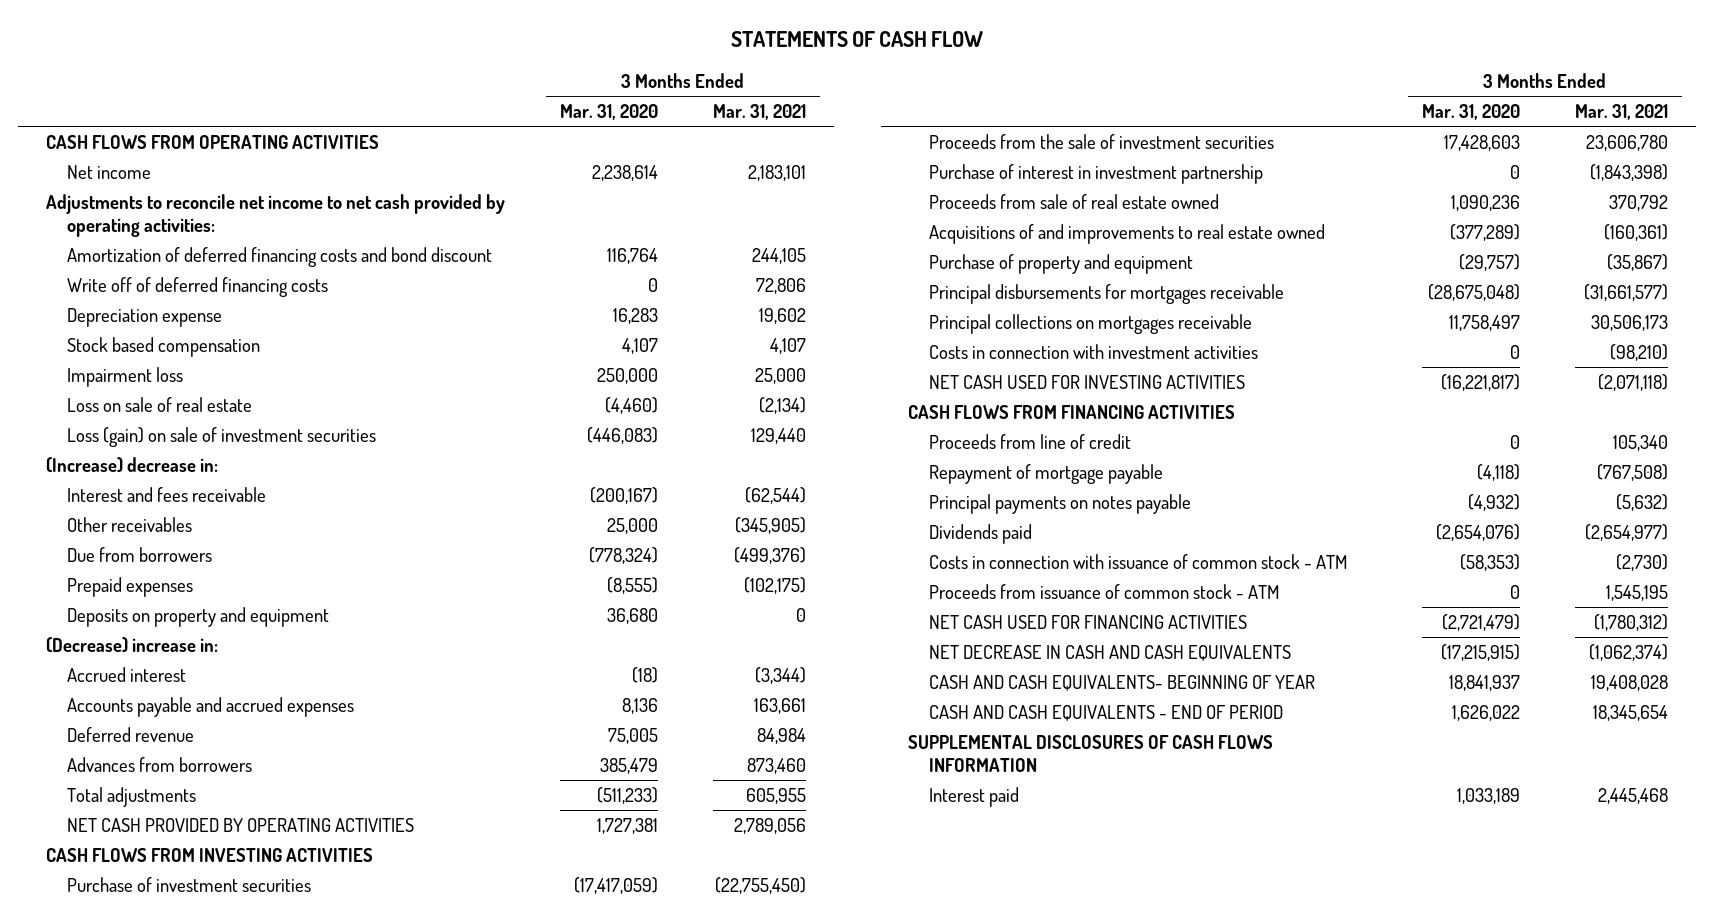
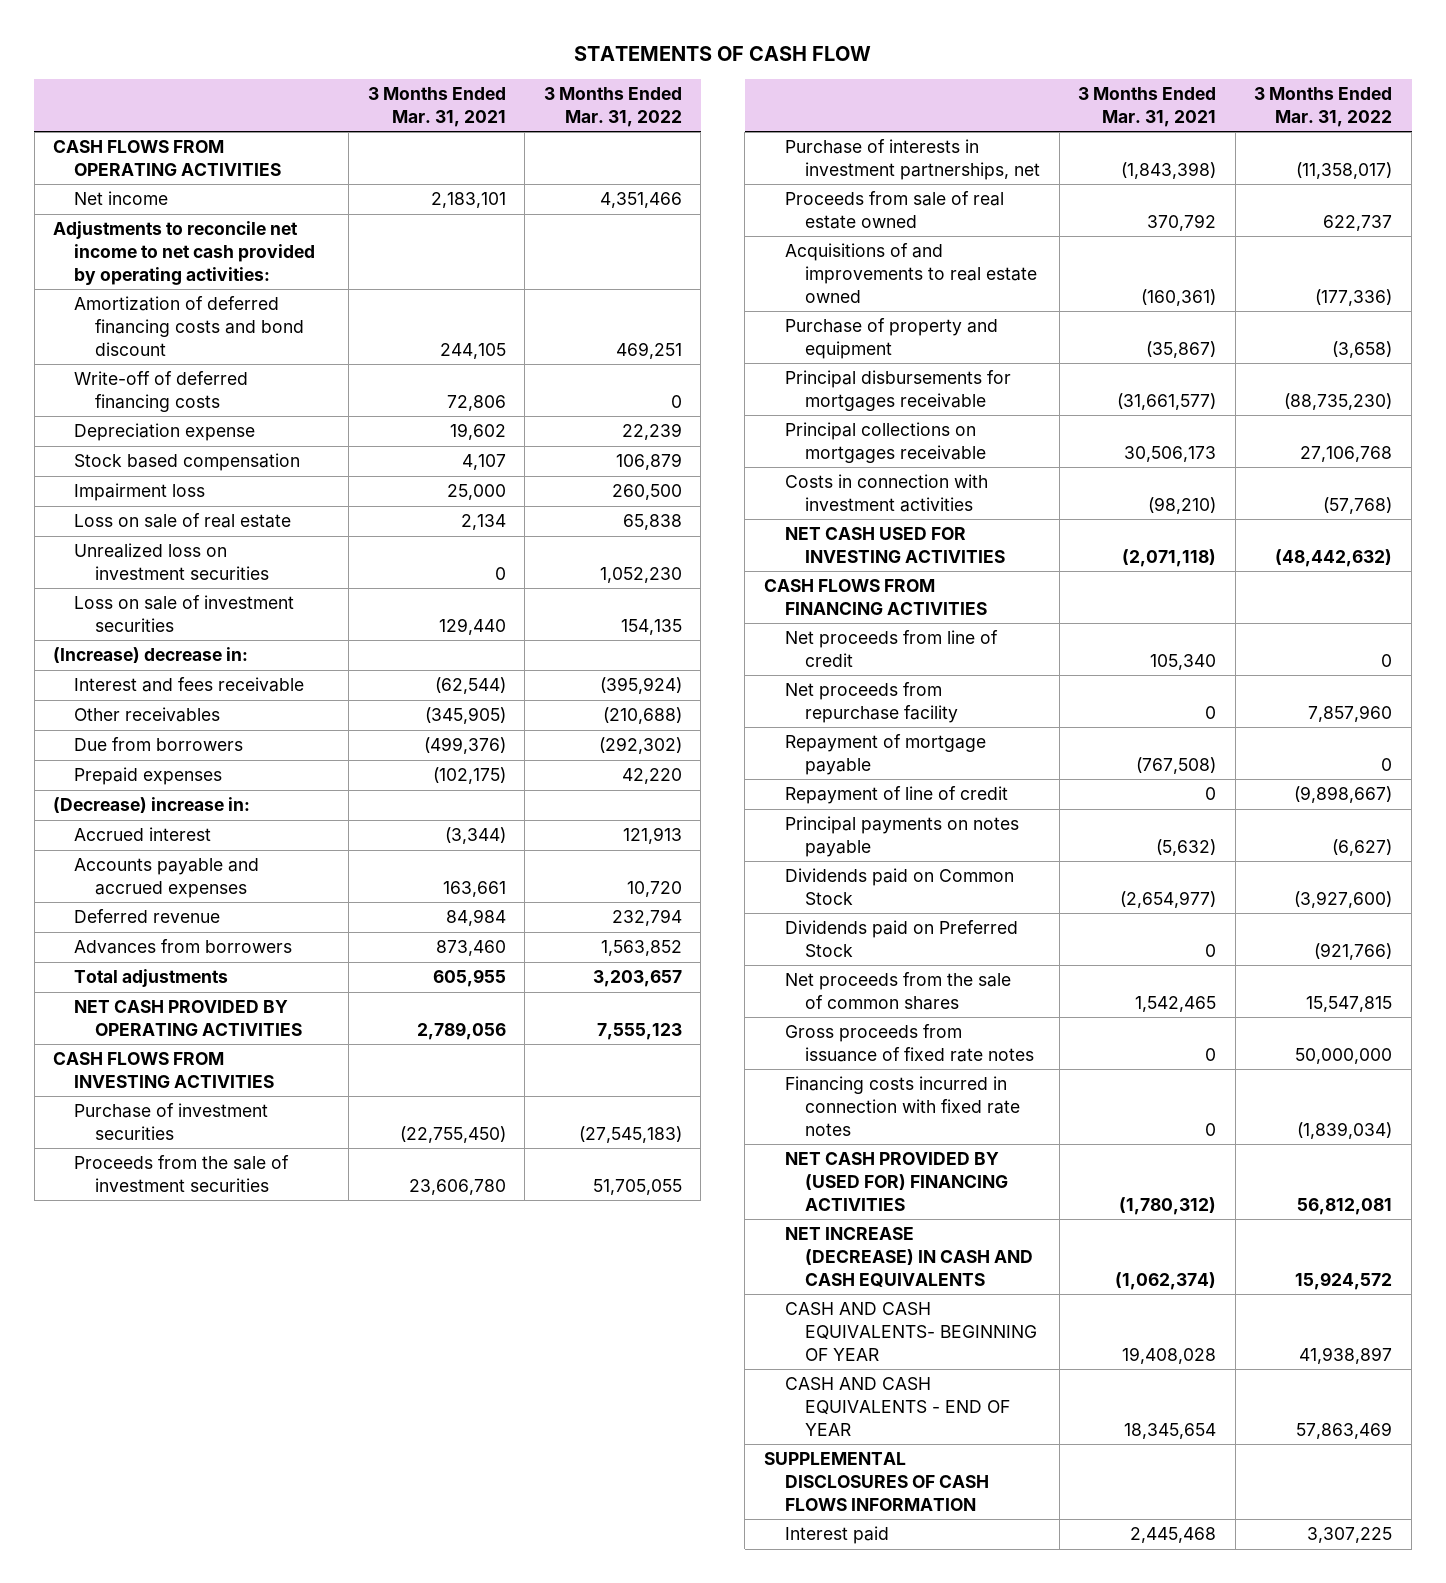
[560,104,659,121] Mar. 31, 2020 -> none
none -> [543,87,682,127] 3 Months Ended Mar. 31, 2022
[67,276,329,297] Write off of deferred financing costs -> [73,371,248,412] Write-off of deferred financing costs
[759,396,807,414] (2,134) -> [460,514,506,531] 2,134
none -> [73,543,269,580] Unrealized loss on investment securities
[67,426,377,447] Loss (gain) on sale of investment securities -> [73,595,294,632] Loss on sale of investment securities
[67,606,330,627] Deposits on property and equipment -> none
[929,163,1264,184] Purchase of interest in investment partnership -> [784,139,1041,180] Purchase of interests in investment partnerships, net
[929,433,1132,449] Proceeds from line of credit -> [784,630,998,667] Net proceeds from line of credit
none -> [784,682,959,723] Net proceeds from repurchase facility
none -> [784,786,1008,805] Repayment of line of credit
[929,553,1348,569] Costs in connection with issuance of common stock - ATM -> none
[929,523,1033,544] Dividends paid -> [784,868,1014,905] Dividends paid on Common Stock
none -> [784,920,1018,957] Dividends paid on Preferred Stock
[929,583,1280,599] Proceeds from issuance of common stock - ATM -> [784,972,1011,1010] Net proceeds from the sale of common shares
[1606,584,1669,601] 1,545,195 -> [1135,995,1217,1012] 1,542,465
none -> [784,1024,1035,1062] Gross proceeds from issuance of fixed rate notes
none -> [784,1076,1021,1136] Financing costs incurred in connection with fixed rate notes
[929,614,1248,629] NET CASH USED FOR FINANCING ACTIVITIES -> [784,1152,1009,1211] NET CASH PROVIDED BY (USED FOR) FINANCING ACTIVITIES
[929,644,1292,661] NET DECREASE IN CASH AND CASH EQUIVALENTS -> [784,1227,1034,1287] NET INCREASE (DECREASE) IN CASH AND CASH EQUIVALENTS
[929,704,1284,721] CASH AND CASH EQUIVALENTS - END OF PERIOD -> [784,1377,1011,1436] CASH AND CASH EQUIVALENTS - END OF YEAR

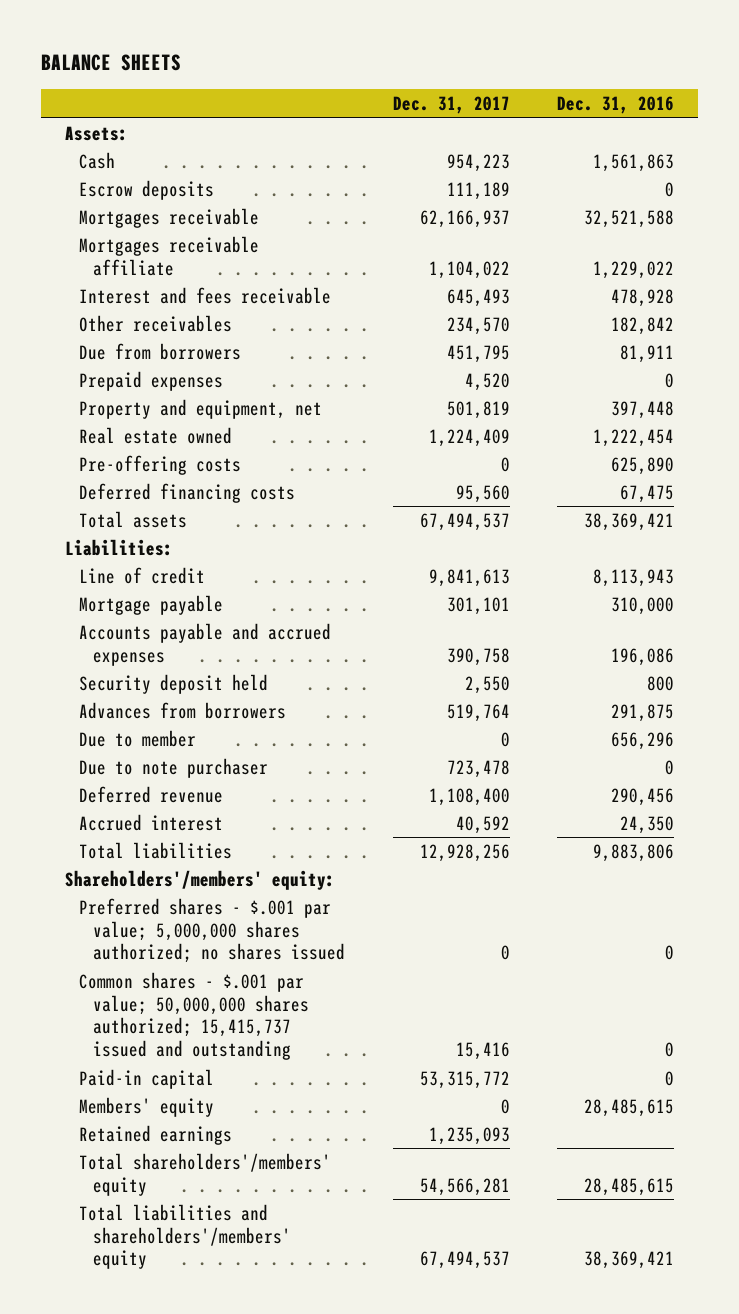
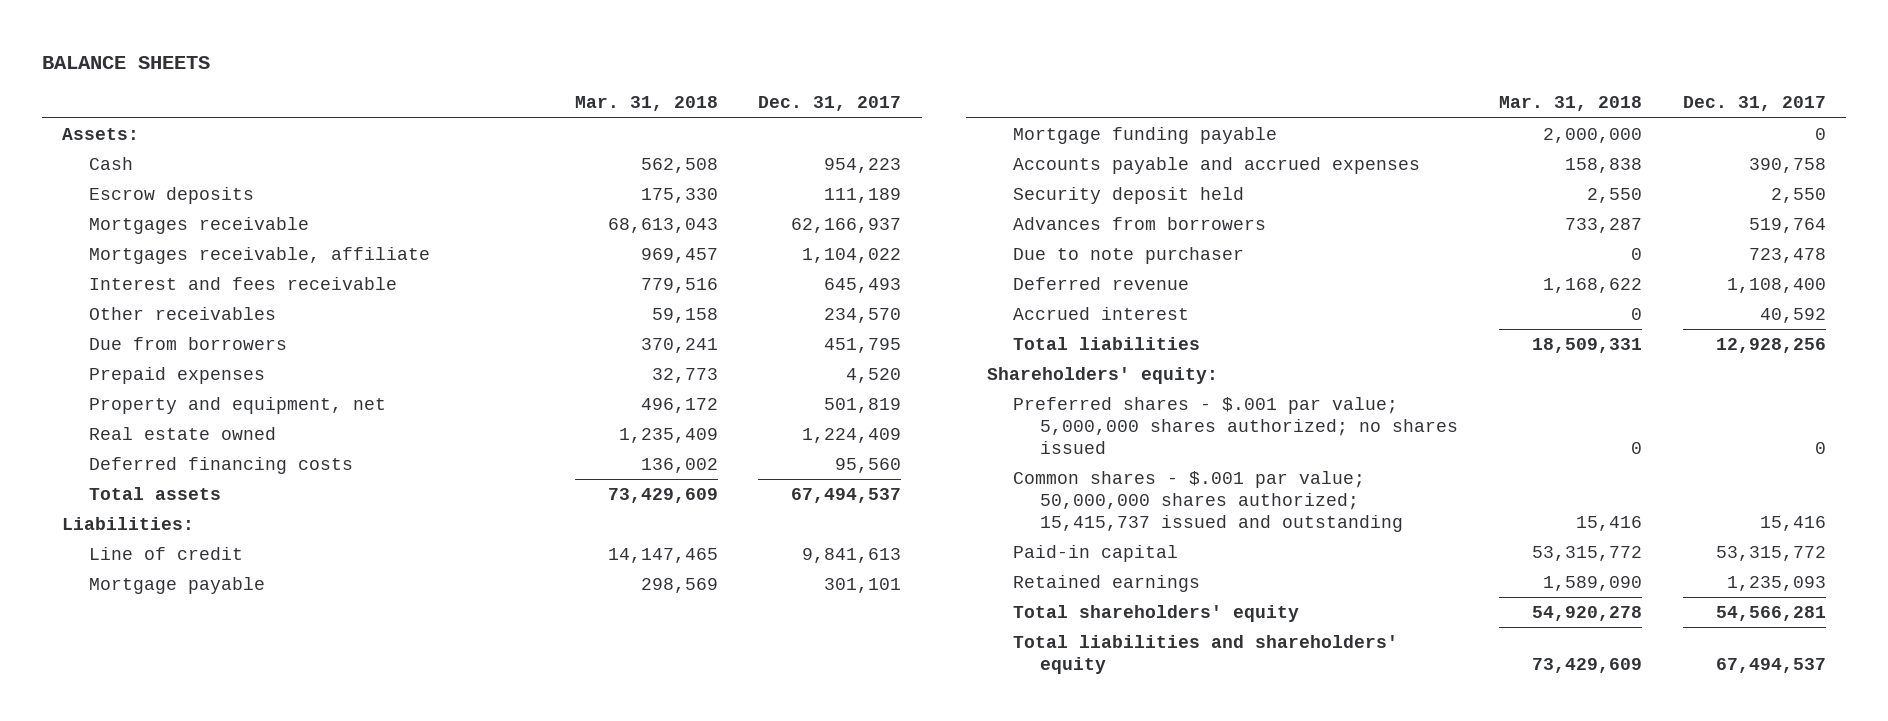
[557,96,675,115] Dec. 31, 2016 -> none
none -> [574,96,718,112] Mar. 31, 2018
[78,235,259,276] Mortgages receivable affiliate -> [88,247,430,265] Mortgages receivable, affiliate
[78,454,241,475] Pre-offering costs -> none
none -> [1013,127,1278,145] Mortgage funding payable
[78,729,196,747] Due to member -> none
[64,869,335,890] Shareholders'/members' equity: -> [986,367,1218,385] Shareholders' equity:
[78,1096,214,1117] Members' equity -> none
[78,1152,331,1196] Total shareholders'/members' equity -> [1013,605,1300,623] Total shareholders' equity
[78,1203,291,1270] Total liabilities and shareholders'/members' equity -> [1013,635,1399,675] Total liabilities and shareholders' equity

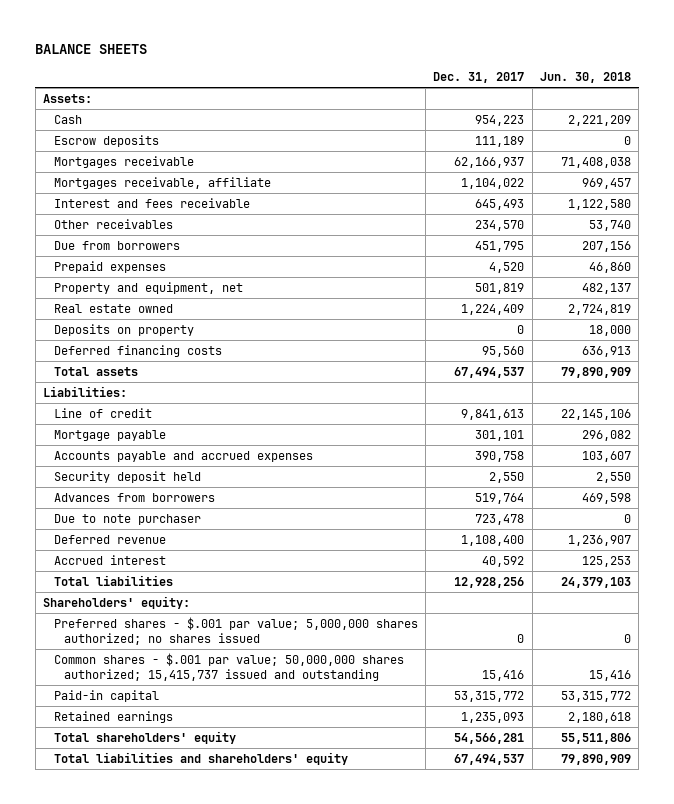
[574,96,718,112] Mar. 31, 2018 -> none
none -> [539,72,631,84] Jun. 30, 2018
none -> [53,323,194,336] Deposits on property
[1013,127,1278,145] Mortgage funding payable -> none

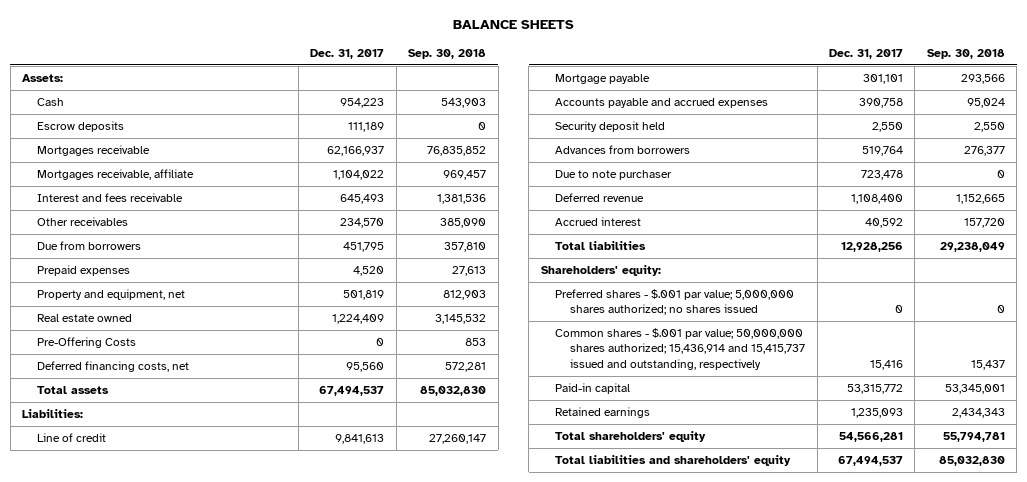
[539,72,631,84] Jun. 30, 2018 -> none
none -> [408,49,487,60] Sep. 30, 2018
[53,323,194,336] Deposits on property -> none
none -> [36,336,136,348] Pre-Offering Costs
[53,344,222,357] Deferred financing costs -> [36,360,189,372] Deferred financing costs, net
[53,652,404,682] Common shares - $.001 par value; 50,000,000 shares authorized; 15,415,737 issued and outstanding -> [555,327,806,370] Common shares - $.001 par value; 50,000,000 shares authorized; 15,436,914 and 15,415,737 issued and outstanding, respectively

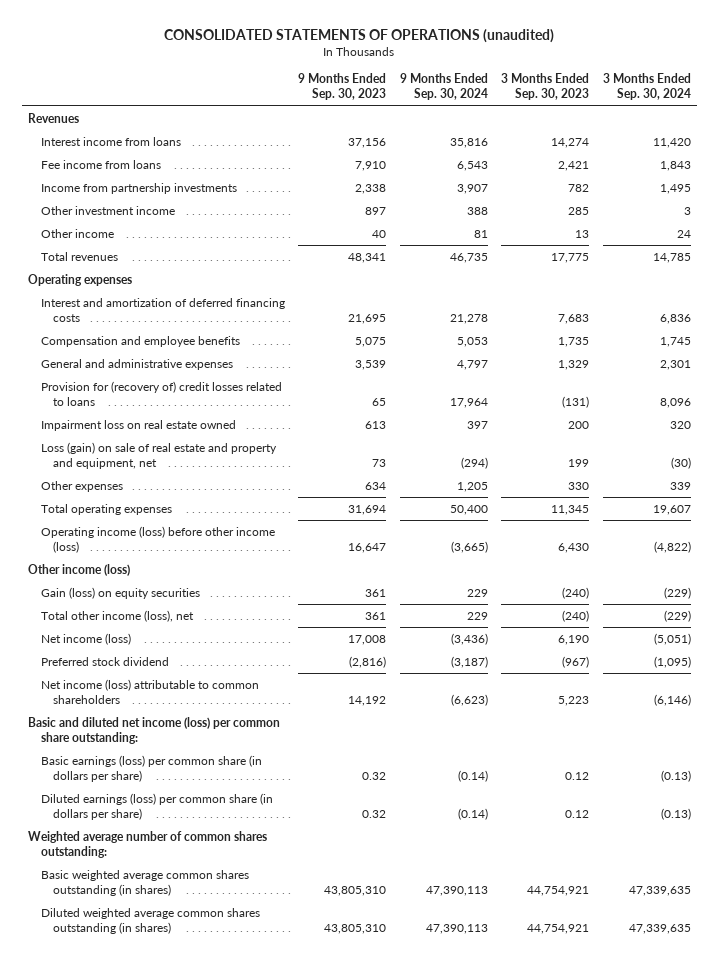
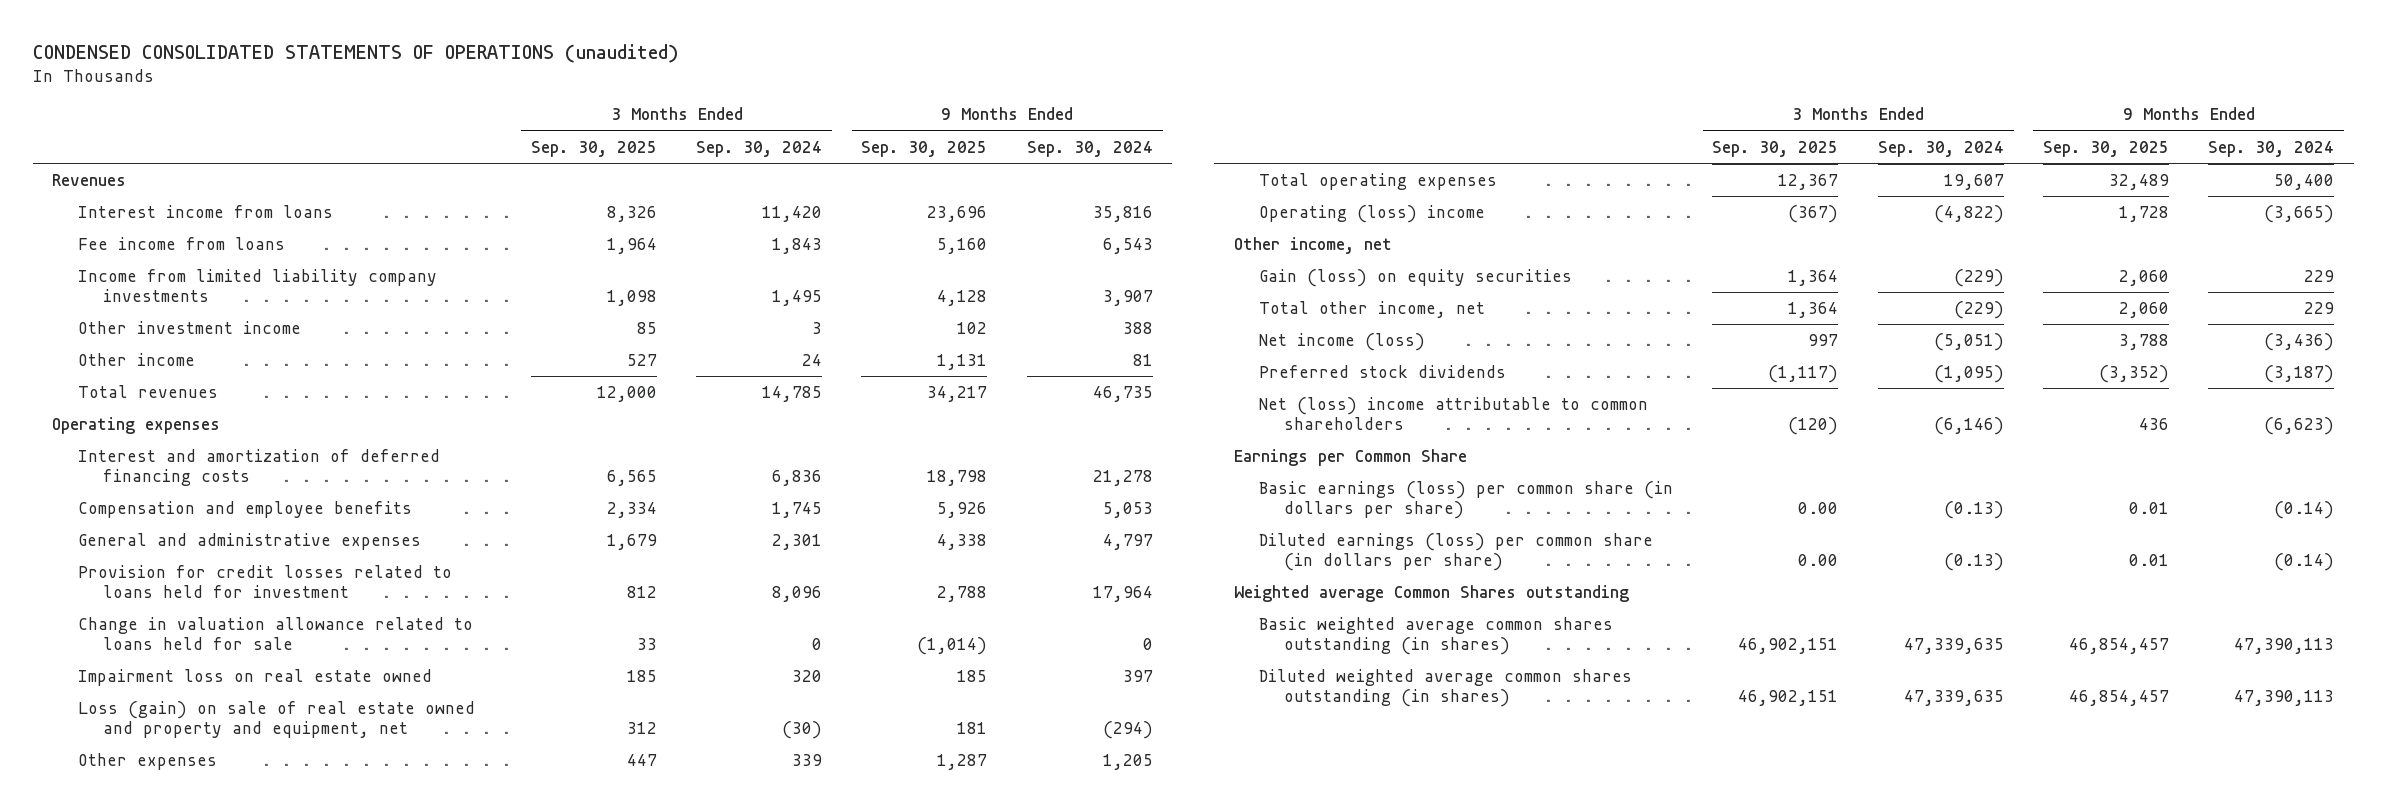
[164,28,555,43] CONSOLIDATED STATEMENTS OF OPERATIONS (unaudited) -> [32,43,679,63] CONDENSED CONSOLIDATED STATEMENTS OF OPERATIONS (unaudited)
[298,73,387,101] 9 Months Ended Sep. 30, 2023 -> none
[501,73,590,101] 3 Months Ended Sep. 30, 2023 -> none
none -> [530,140,657,157] Sep. 30, 2025
none -> [861,140,988,157] Sep. 30, 2025
[40,182,237,194] Income from partnership investments -> [77,269,437,302] Income from limited liability company investments
[40,380,282,406] Provision for (recovery of) credit losses related to loans -> [77,565,452,598] Provision for credit losses related to loans held for investment
none -> [77,617,473,650] Change in valuation allowance related to loans held for sale
[40,441,277,469] Loss (gain) on sale of real estate and property and equipment, net -> [77,701,475,738] Loss (gain) on sale of real estate owned and property and equipment, net
[40,525,275,553] Operating income (loss) before other income (loss) -> [1259,205,1486,224] Operating (loss) income
[28,563,131,576] Other income (loss) -> [1233,237,1392,255] Other income, net
[40,609,194,622] Total other income (loss), net -> [1259,301,1486,319] Total other income, net
[40,656,169,666] Preferred stock dividend -> [1259,365,1507,379] Preferred stock dividends
[40,678,259,704] Net income (loss) attributable to common shareholders -> [1259,397,1649,430] Net (loss) income attributable to common shareholders
[28,716,281,744] Basic and diluted net income (loss) per common share outstanding: -> [1233,449,1467,467] Earnings per Common Share
[28,830,268,858] Weighted average number of common shares outstanding: -> [1233,585,1629,603] Weighted average Common Shares outstanding

